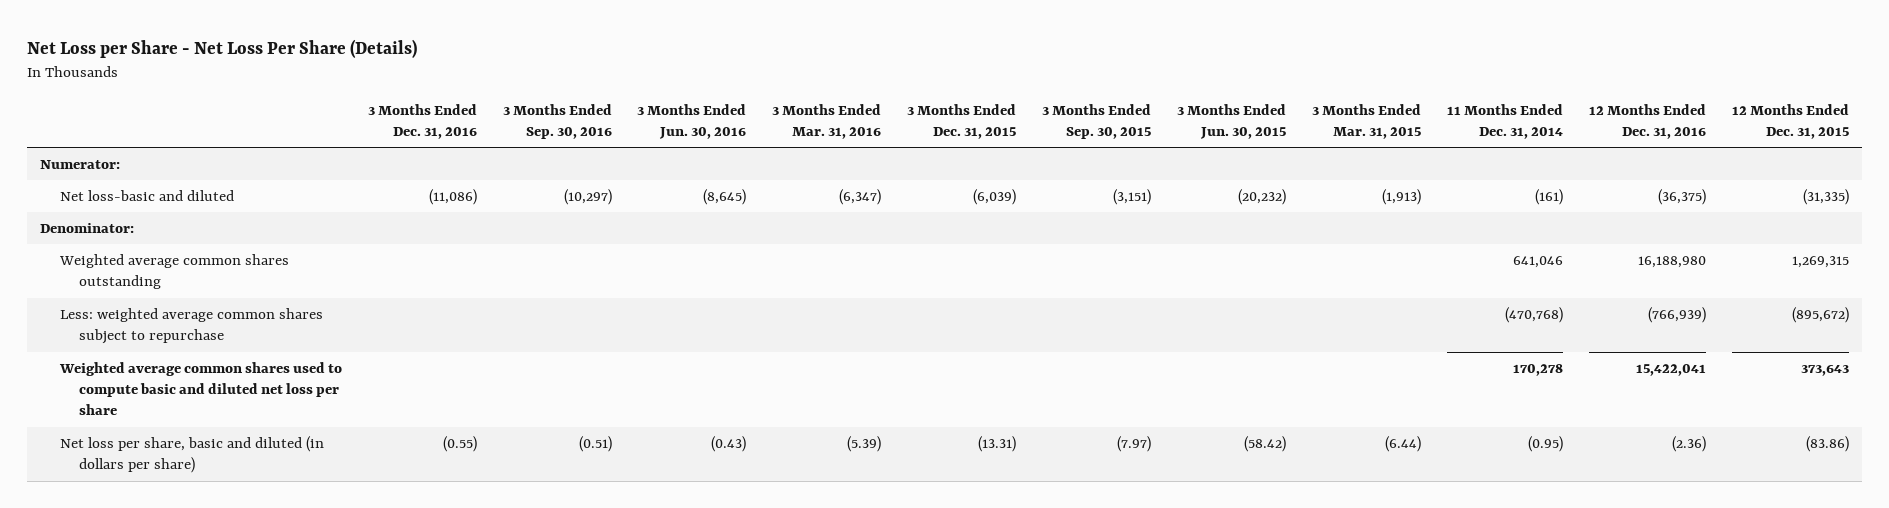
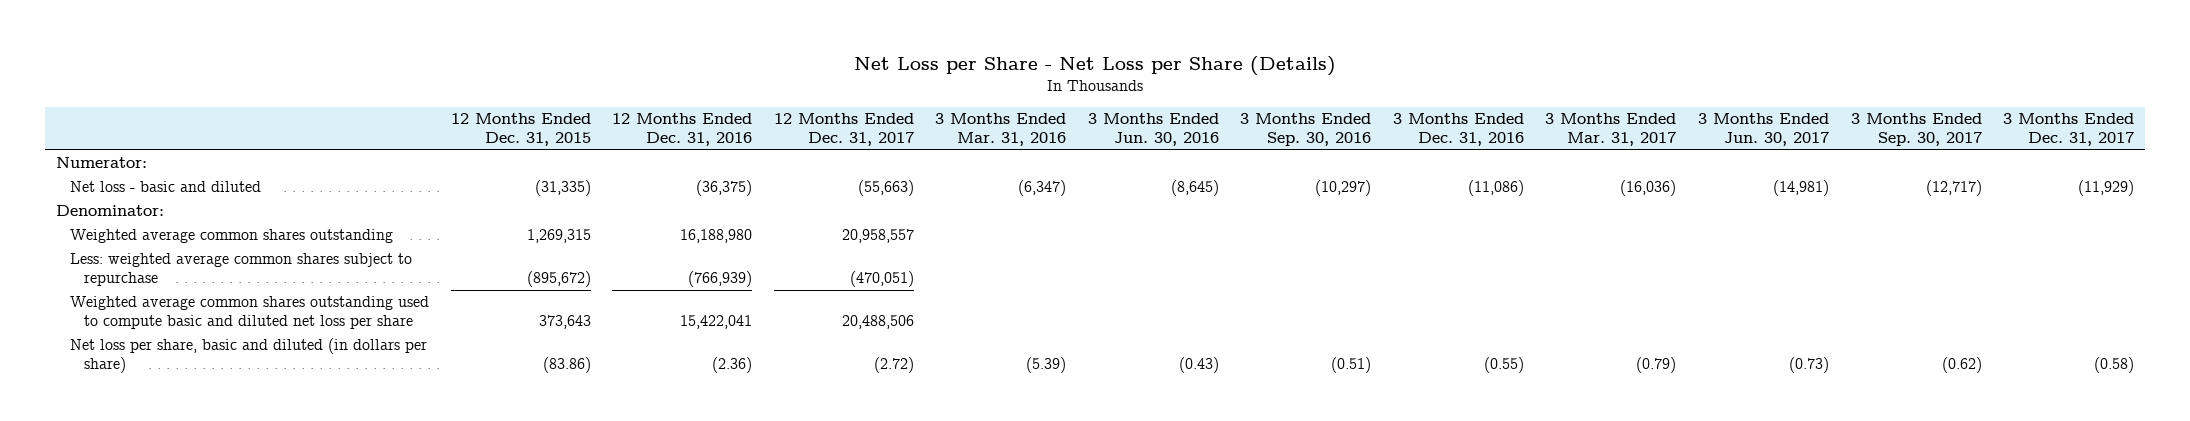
[27,38,418,58] Net Loss per Share - Net Loss Per Share (Details) -> [853,55,1336,76] Net Loss per Share - Net Loss per Share (Details)
[907,103,1017,139] 3 Months Ended Dec. 31, 2015 -> none
[1042,103,1152,139] 3 Months Ended Sep. 30, 2015 -> none
[1177,103,1287,139] 3 Months Ended Jun. 30, 2015 -> none
[1312,103,1422,139] 3 Months Ended Mar. 31, 2015 -> none
[1446,103,1563,139] 11 Months Ended Dec. 31, 2014 -> none
none -> [773,113,914,147] 12 Months Ended Dec. 31, 2017
none -> [1545,113,1677,147] 3 Months Ended Mar. 31, 2017
none -> [1698,113,1830,147] 3 Months Ended Jun. 30, 2017
none -> [1850,113,1982,147] 3 Months Ended Sep. 30, 2017
none -> [2003,113,2135,147] 3 Months Ended Dec. 31, 2017
[59,190,234,202] Net loss-basic and diluted -> [69,181,261,193] Net loss - basic and diluted
[58,362,342,416] Weighted average common shares used to compute basic and diluted net loss per share -> [69,296,429,330] Weighted average common shares outstanding used to compute basic and diluted net loss per share

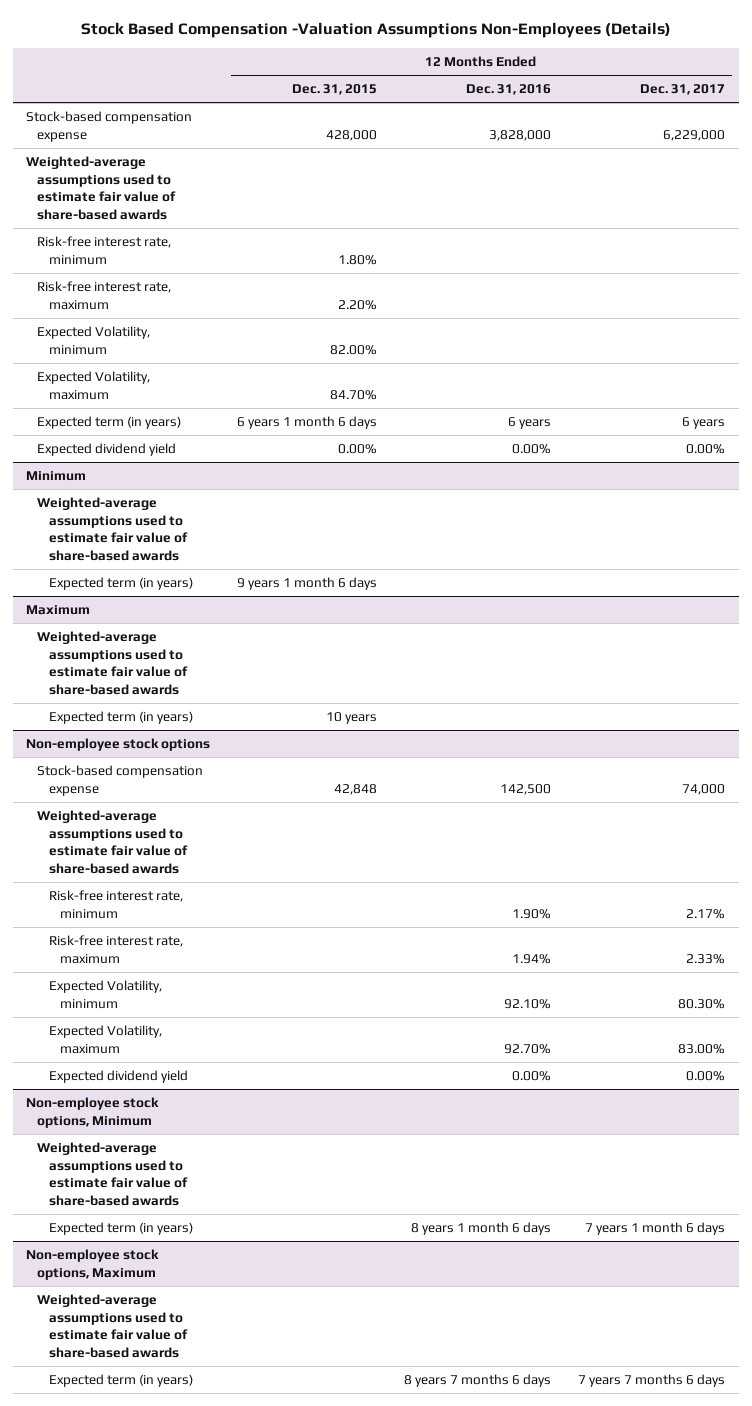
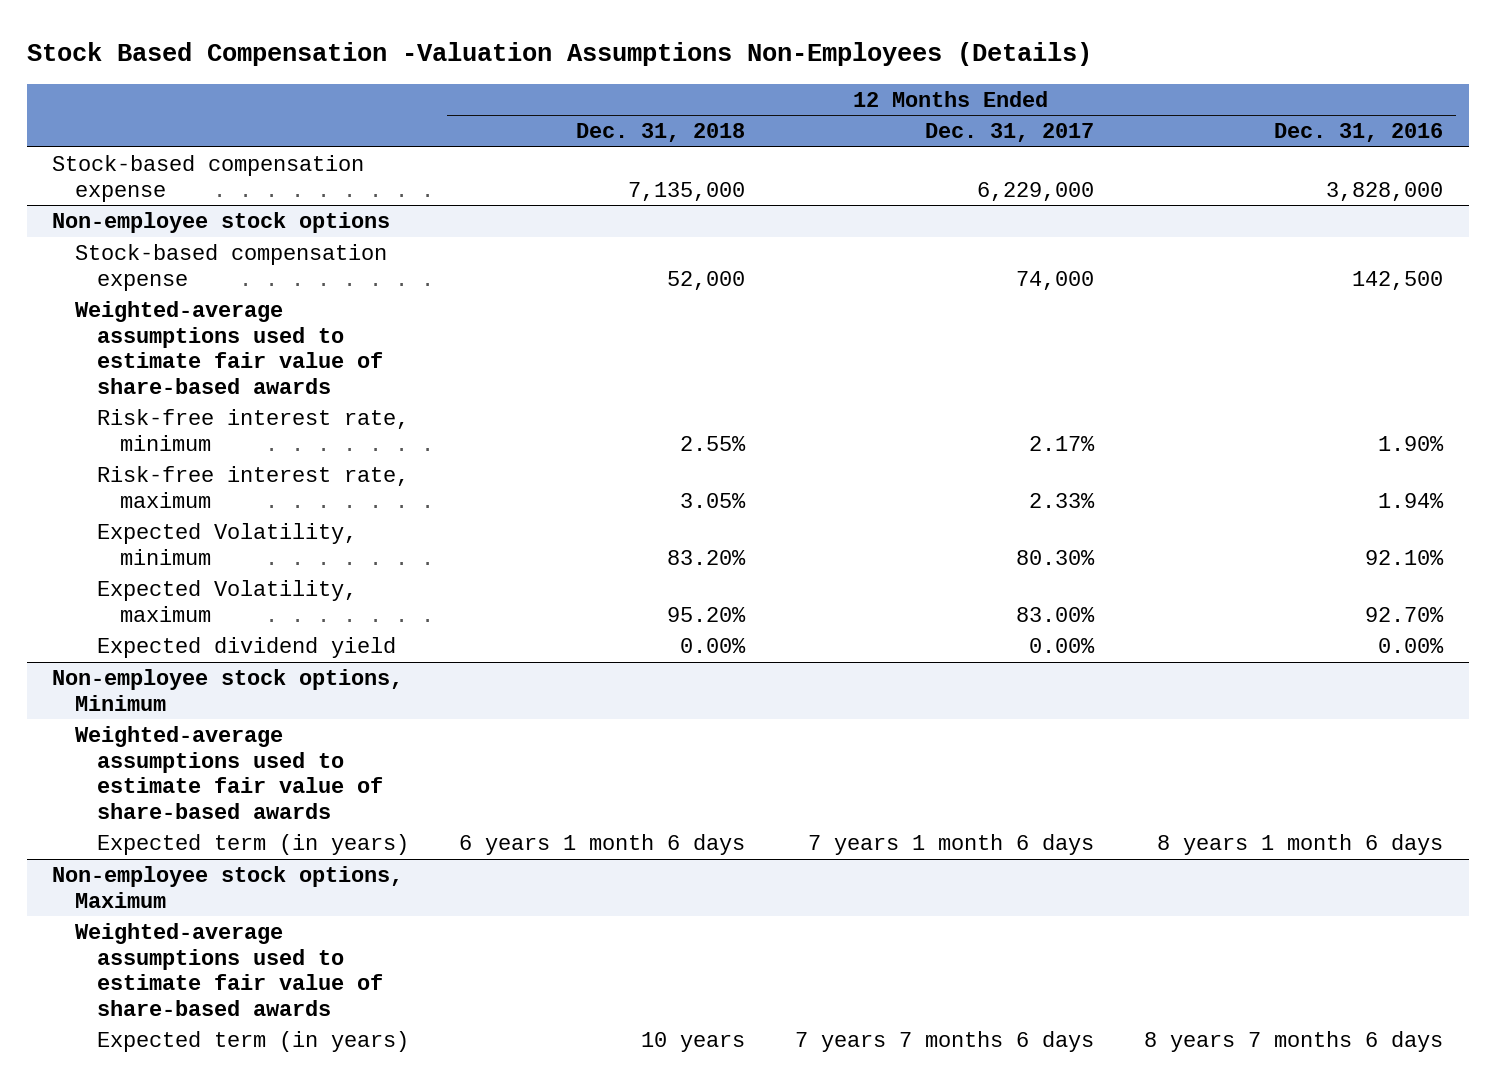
[292,84,378,96] Dec. 31, 2015 -> none
none -> [576,123,746,143] Dec. 31, 2018
[26,156,177,220] Weighted-average assumptions used to estimate fair value of share-based awards -> none
[37,236,172,265] Risk-free interest rate, minimum -> none
[37,281,172,310] Risk-free interest rate, maximum -> none
[37,326,151,355] Expected Volatility, minimum -> none
[37,371,151,400] Expected Volatility, maximum -> none
[37,416,182,430] Expected term (in years) -> none
[37,443,177,457] Expected dividend yield -> none
[26,471,87,482] Minimum -> none
[37,497,188,561] Weighted-average assumptions used to estimate fair value of share-based awards -> none
[48,577,193,591] Expected term (in years) -> none
[26,605,91,616] Maximum -> none
[37,631,188,695] Weighted-average assumptions used to estimate fair value of share-based awards -> none
[48,711,193,725] Expected term (in years) -> none

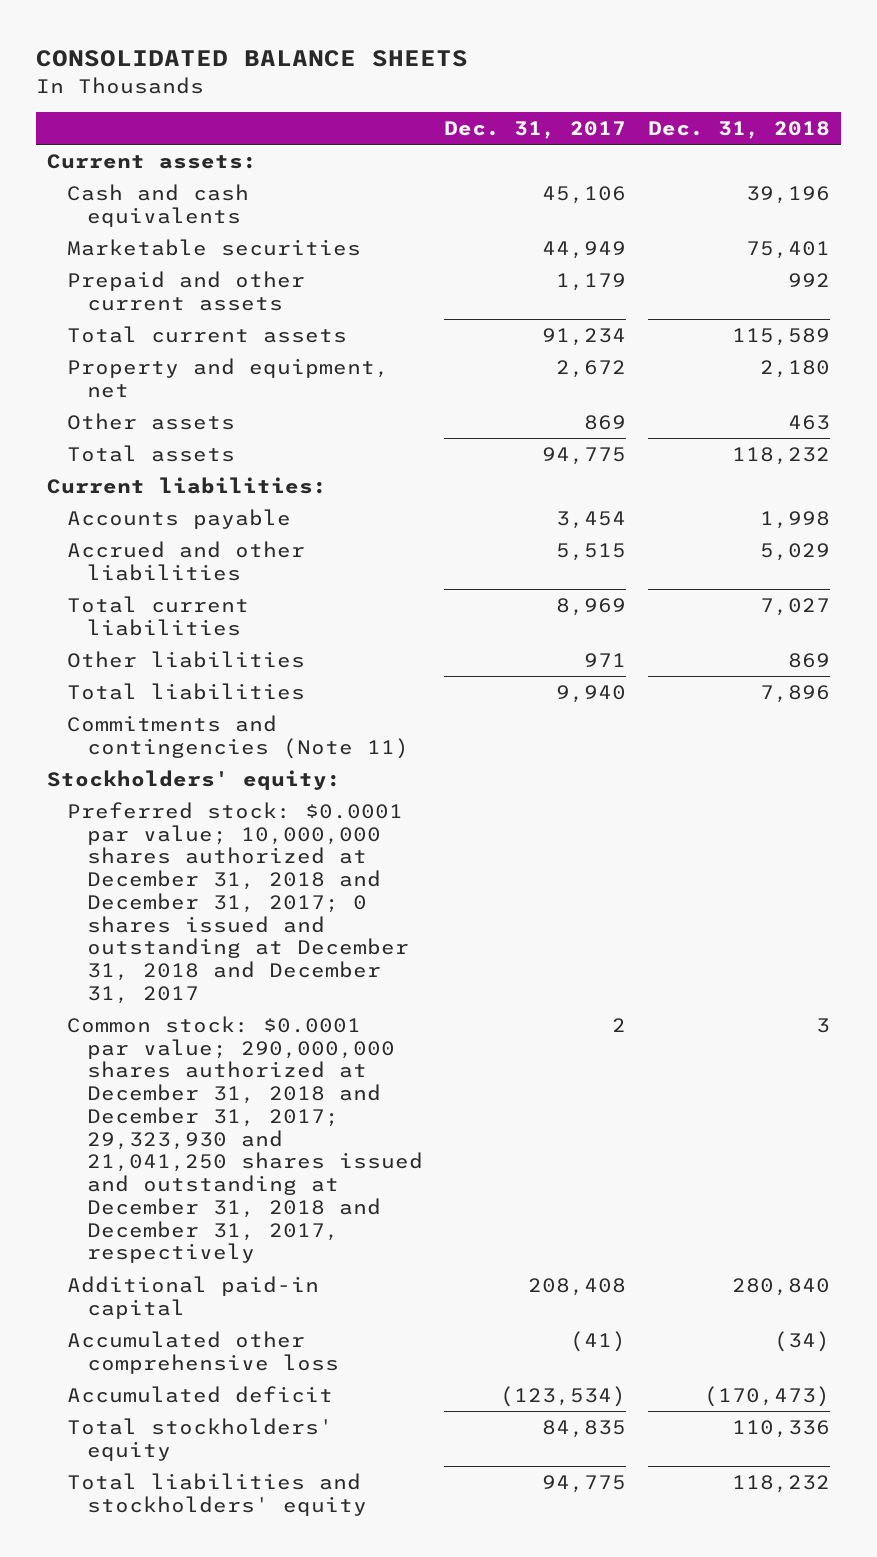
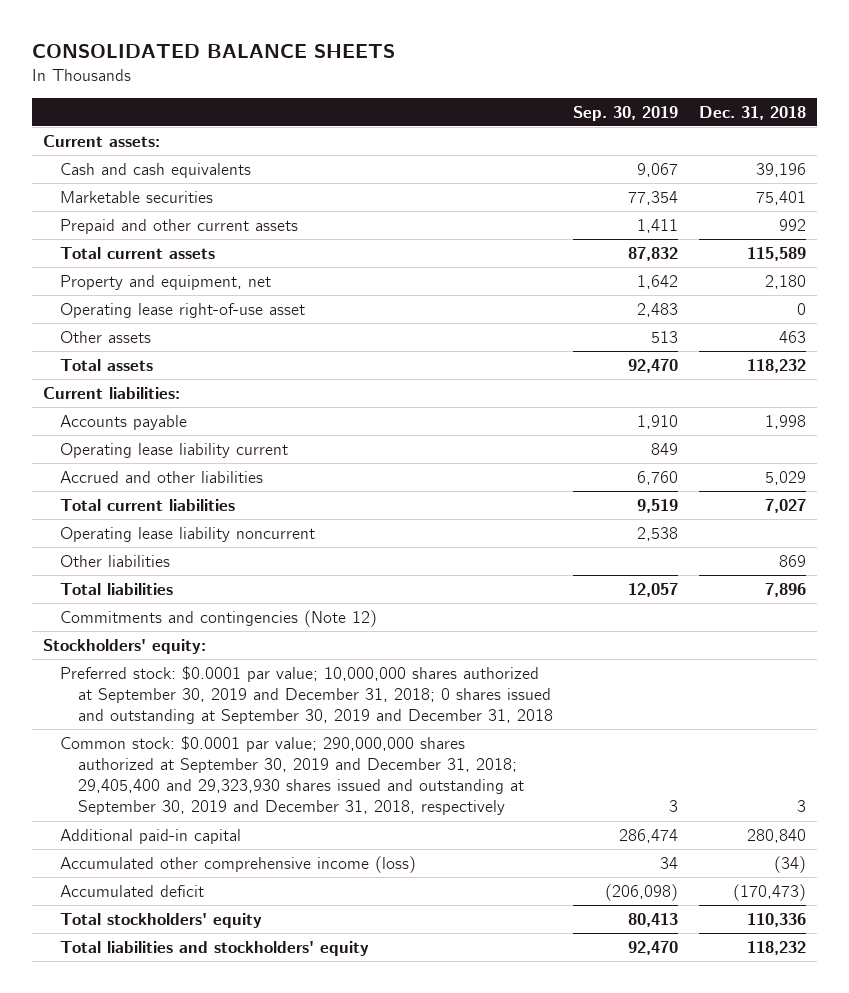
[444,121,627,140] Dec. 31, 2017 -> none
none -> [573,105,679,121] Sep. 30, 2019
none -> [60,302,306,318] Operating lease right-of-use asset
none -> [60,442,289,458] Operating lease liability current
none -> [60,526,316,542] Operating lease liability noncurrent
[66,715,409,759] Commitments and contingencies (Note 11) -> [60,609,378,627] Commitments and contingencies (Note 12)
[66,802,409,1004] Preferred stock: $0.0001 par value; 10,000,000 shares authorized at December 31, 2018 and December 31, 2017; 0 shares issued and outstanding at December 31, 2018 and December 31, 2017 -> [60,665,553,725] Preferred stock: $0.0001 par value; 10,000,000 shares authorized at September 30, 2019 and December 31, 2018; 0 shares issued and outstanding at September 30, 2019 and December 31, 2018
[66,1016,423,1264] Common stock: $0.0001 par value; 290,000,000 shares authorized at December 31, 2018 and December 31, 2017; 29,323,930 and 21,041,250 shares issued and outstanding at December 31, 2018 and December 31, 2017, respectively -> [60,735,524,816] Common stock: $0.0001 par value; 290,000,000 shares authorized at September 30, 2019 and December 31, 2018; 29,405,400 and 29,323,930 shares issued and outstanding at September 30, 2019 and December 31, 2018, respectively
[66,1331,339,1374] Accumulated other comprehensive loss -> [60,855,417,873] Accumulated other comprehensive income (loss)

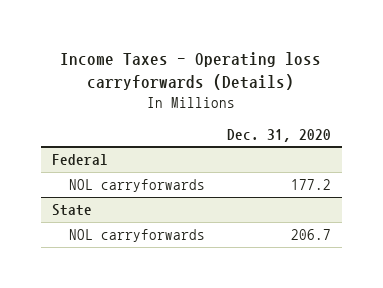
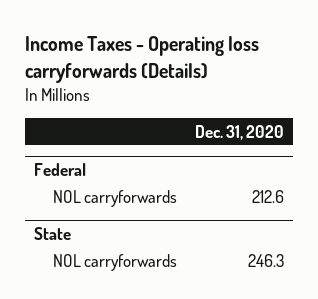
[291,179,332,191] 177.2 -> [252,189,285,203] 212.6
[291,229,332,241] 206.7 -> [248,253,285,267] 246.3

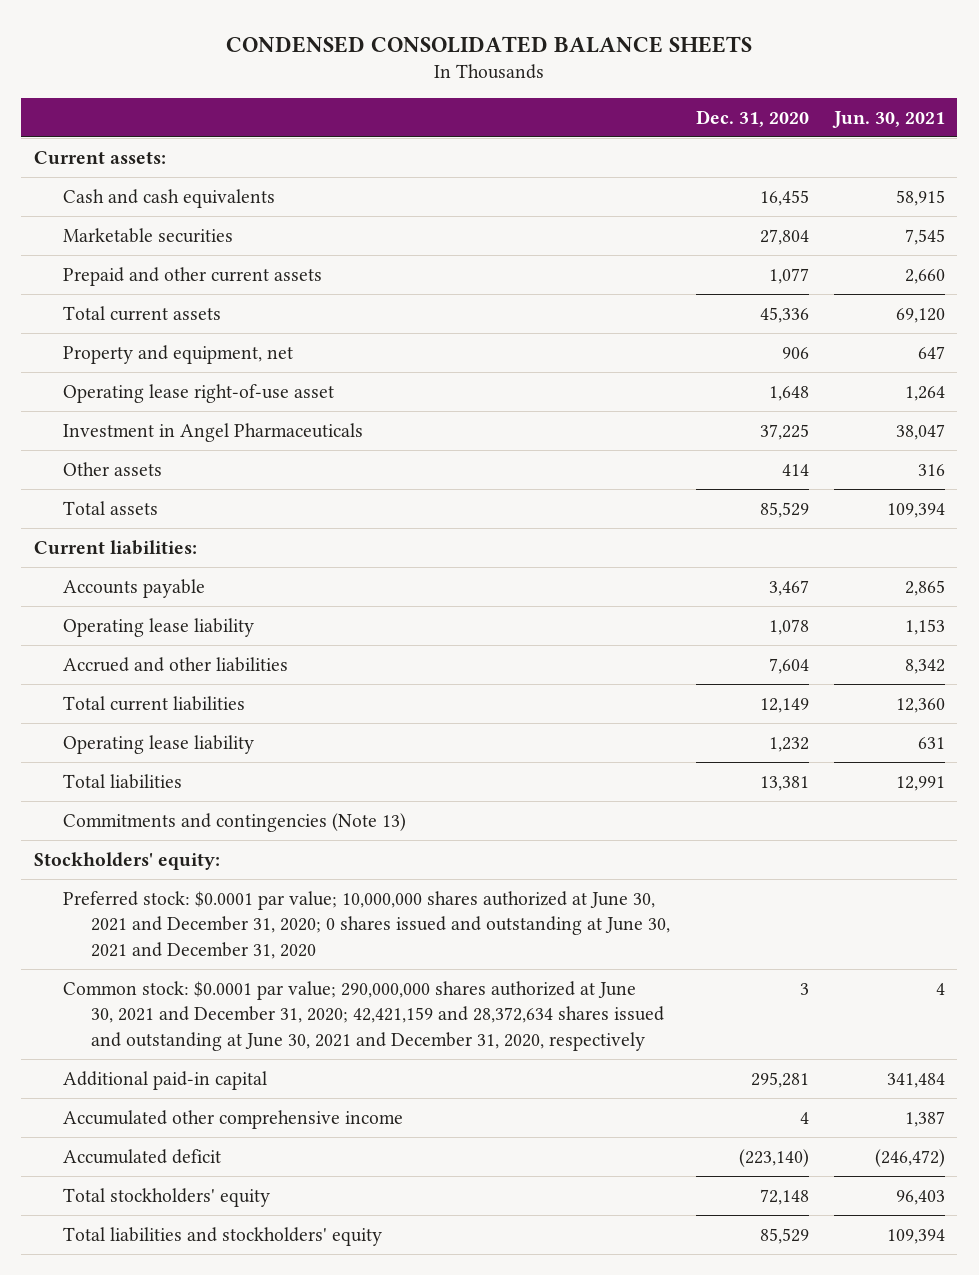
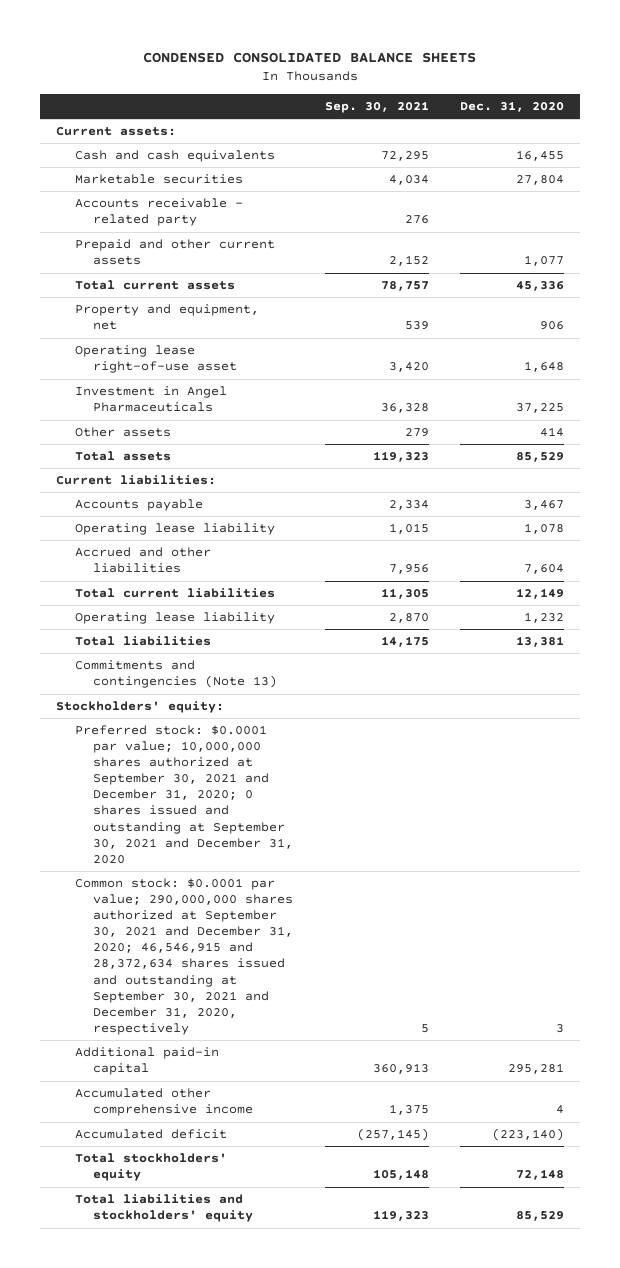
[831,110,945,128] Jun. 30, 2021 -> none
none -> [324,100,429,113] Sep. 30, 2021
none -> [74,198,243,227] Accounts receivable - related party
[62,890,671,959] Preferred stock: $0.0001 par value; 10,000,000 shares authorized at June 30, 2021 and December 31, 2020; 0 shares issued and outstanding at June 30, 2021 and December 31, 2020 -> [74,725,294,864] Preferred stock: $0.0001 par value; 10,000,000 shares authorized at September 30, 2021 and December 31, 2020; 0 shares issued and outstanding at September 30, 2021 and December 31, 2020
[62,980,665,1051] Common stock: $0.0001 par value; 290,000,000 shares authorized at June 30, 2021 and December 31, 2020; 42,421,159 and 28,372,634 shares issued and outstanding at June 30, 2021 and December 31, 2020, respectively -> [74,878,294,1035] Common stock: $0.0001 par value; 290,000,000 shares authorized at September 30, 2021 and December 31, 2020; 46,546,915 and 28,372,634 shares issued and outstanding at September 30, 2021 and December 31, 2020, respectively

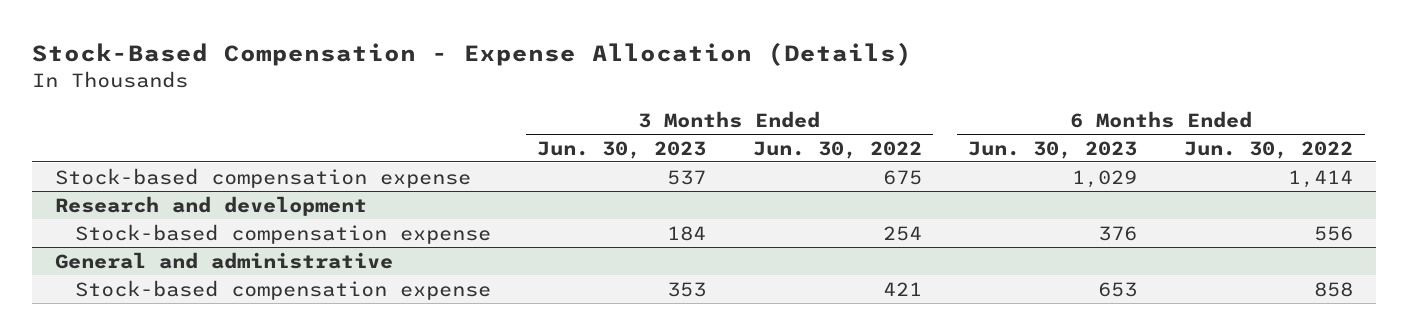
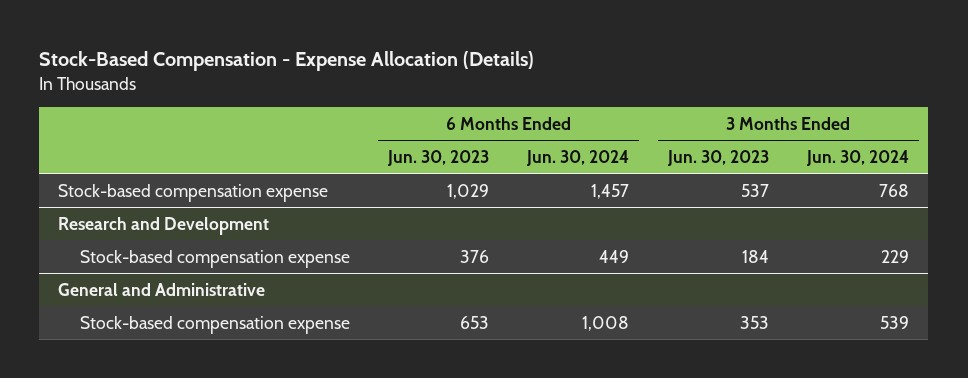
[752,140,922,159] Jun. 30, 2022 -> none
[1183,140,1353,159] Jun. 30, 2022 -> none
none -> [526,149,630,166] Jun. 30, 2024
none -> [806,149,910,166] Jun. 30, 2024
[55,195,368,216] Research and development -> [58,216,270,235] Research and Development
[55,251,394,269] General and administrative -> [58,282,266,296] General and Administrative

